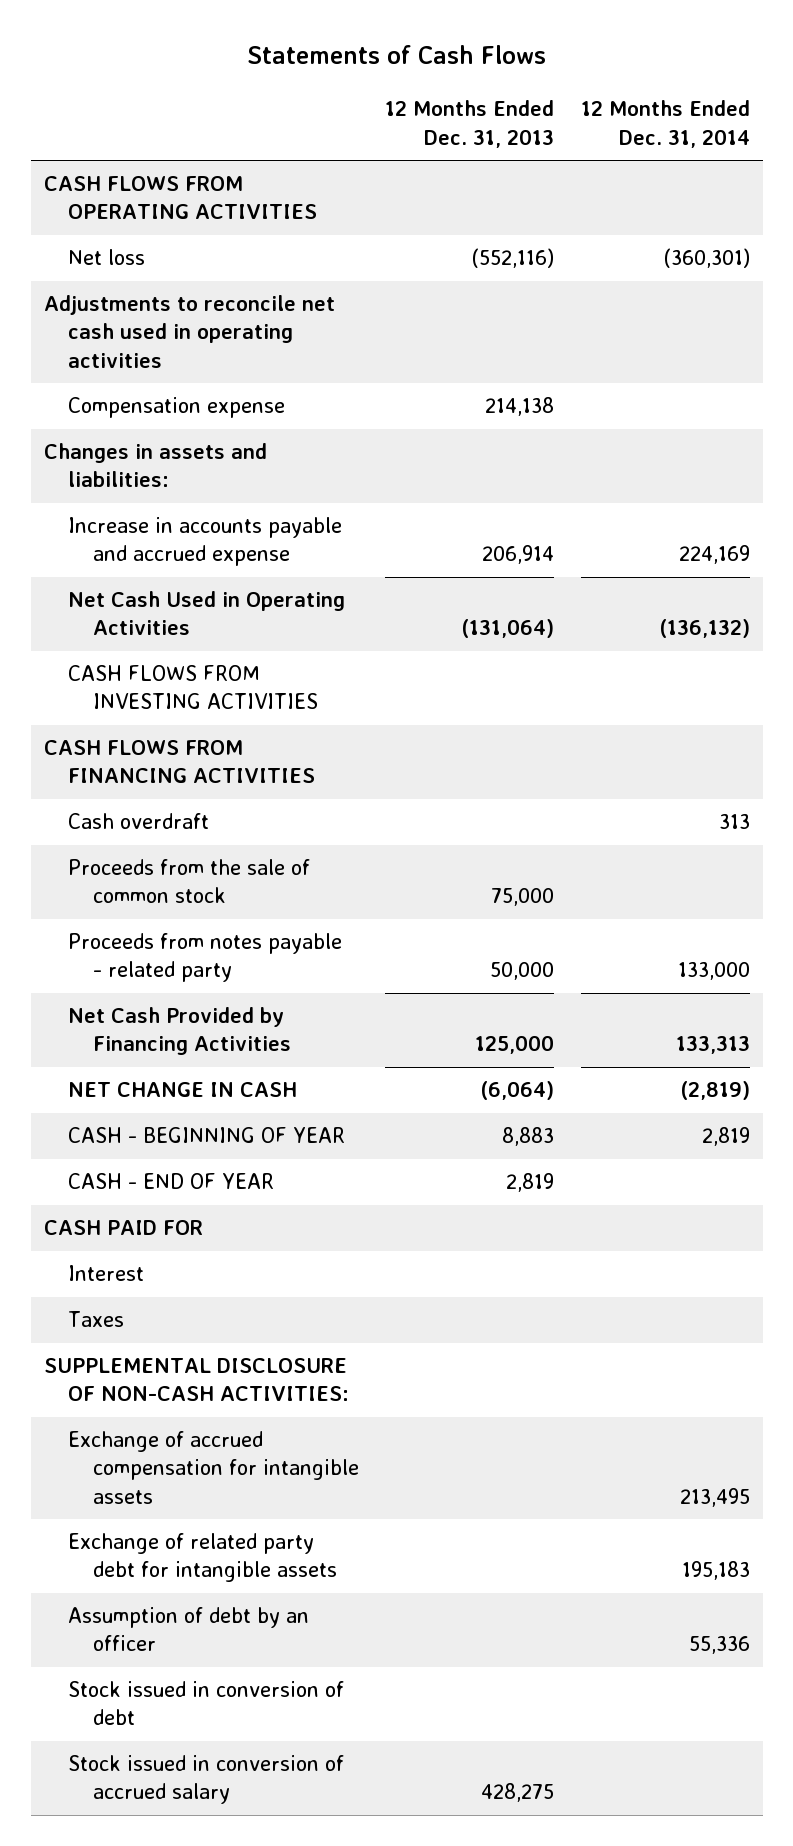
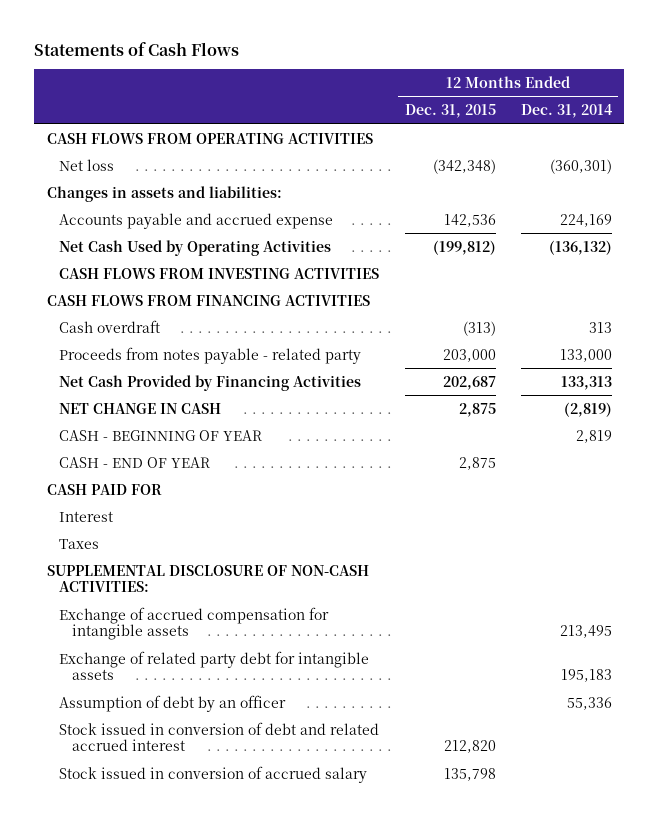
[385,100,555,148] 12 Months Ended Dec. 31, 2013 -> none
none -> [404,104,496,119] Dec. 31, 2015
[43,295,335,368] Adjustments to reconcile net cash used in operating activities -> none
[68,397,286,419] Compensation expense -> none
[68,517,343,567] Increase in accounts payable and accrued expense -> [59,212,334,229] Accounts payable and accrued expense
[68,591,346,636] Net Cash Used in Operating Activities -> [59,239,332,256] Net Cash Used by Operating Activities
[68,859,311,904] Proceeds from the sale of common stock -> none
[68,1681,345,1726] Stock issued in conversion of debt -> [59,721,380,752] Stock issued in conversion of debt and related accrued interest

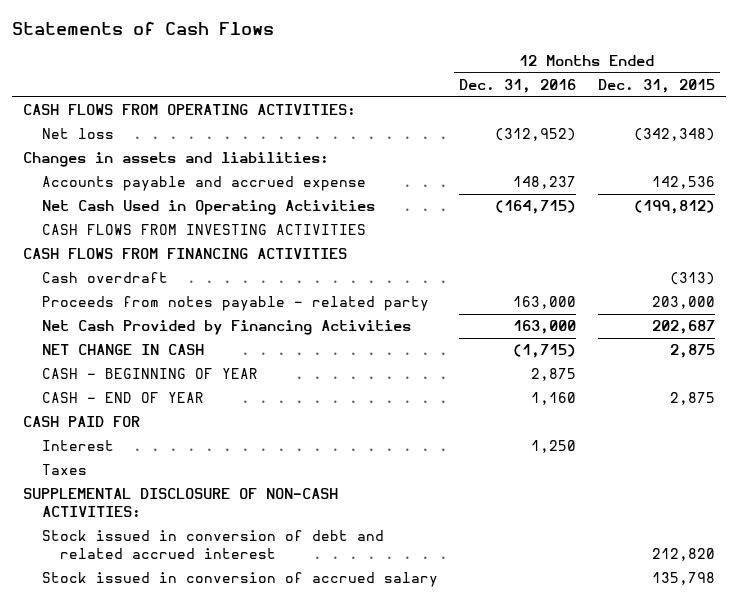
[520,104,612,119] Dec. 31, 2014 -> none
none -> [459,79,577,94] Dec. 31, 2016
[46,132,373,144] CASH FLOWS FROM OPERATING ACTIVITIES -> [23,104,357,116] CASH FLOWS FROM OPERATING ACTIVITIES:
[59,239,332,256] Net Cash Used by Operating Activities -> [41,200,375,216] Net Cash Used in Operating Activities
[59,606,330,641] Exchange of accrued compensation for intangible assets -> none
[59,650,370,681] Exchange of related party debt for intangible assets -> none
[59,694,287,712] Assumption of debt by an officer -> none

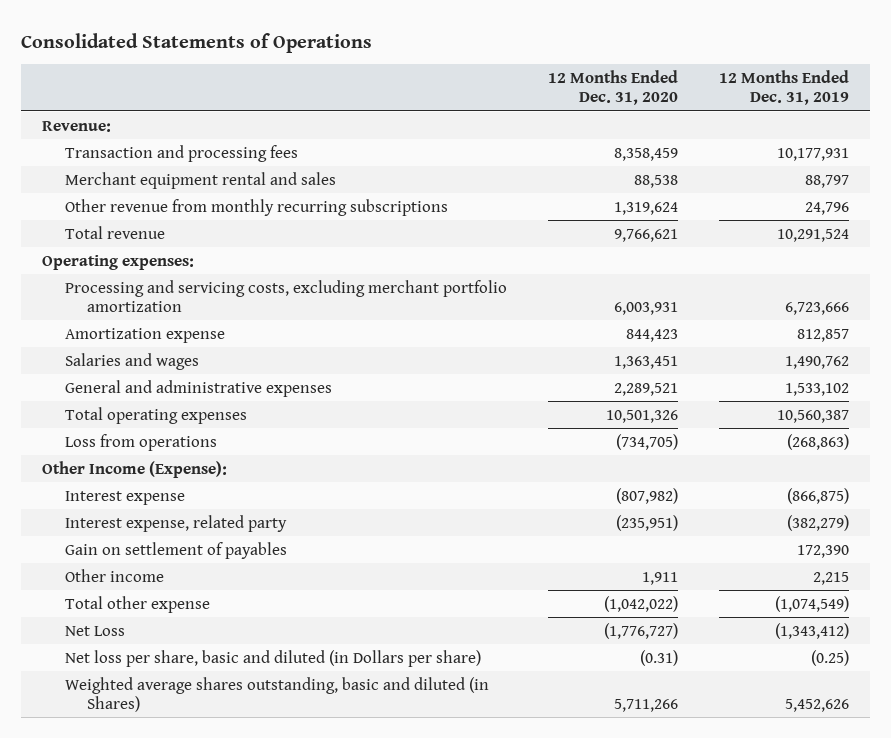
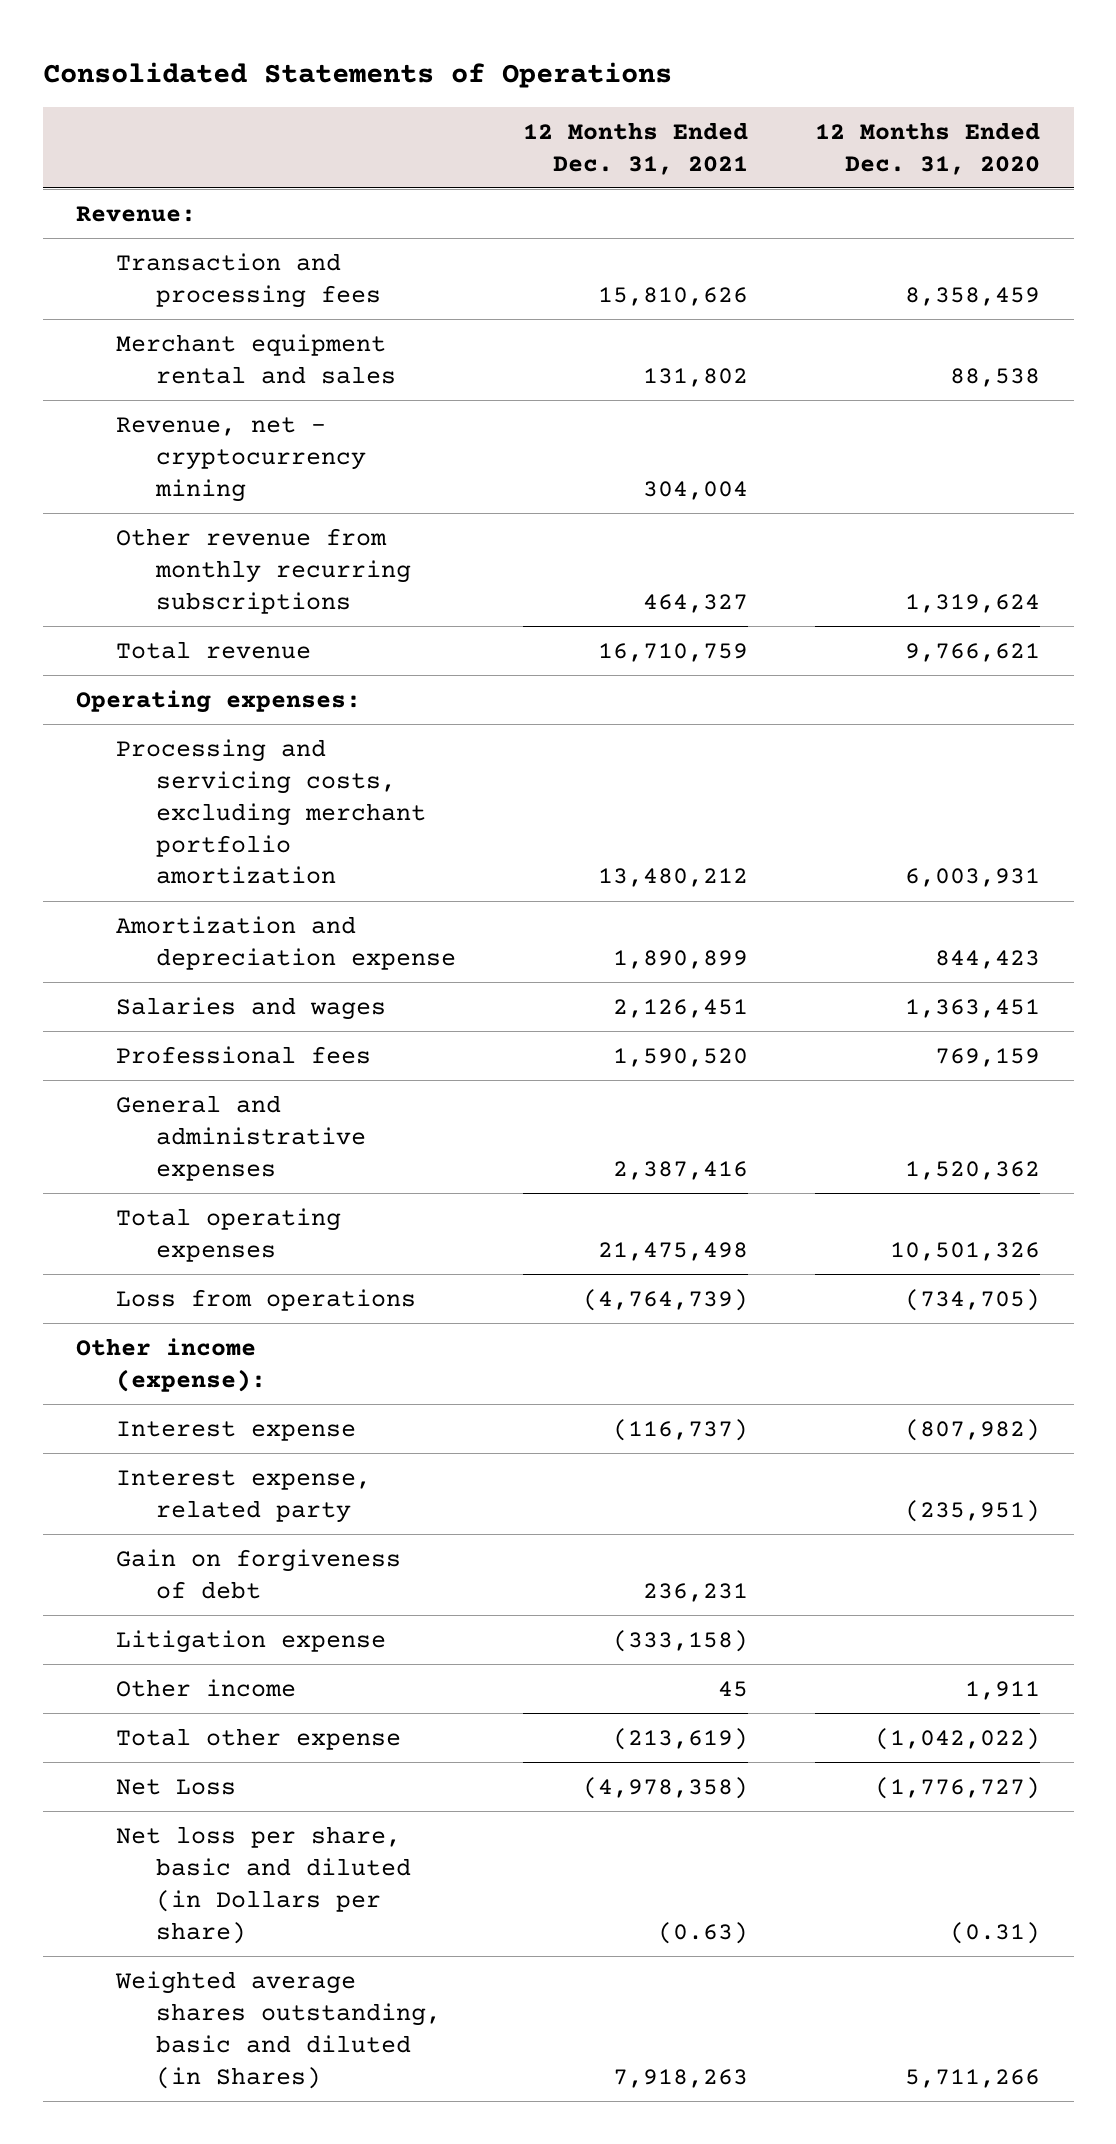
[718,69,849,106] 12 Months Ended Dec. 31, 2019 -> none
none -> [523,121,749,175] 12 Months Ended Dec. 31, 2021
none -> [116,416,367,502] Revenue, net - cryptocurrency mining
[64,327,225,343] Amortization expense -> [116,915,457,970] Amortization and depreciation expense
none -> [116,1045,372,1064] Professional fees
[613,382,678,396] 2,289,521 -> [905,1160,1041,1180] 1,520,362
[41,460,227,478] Other Income (Expense): -> [76,1337,267,1392] Other income (expense):
[64,541,287,559] Gain on settlement of payables -> none
none -> [116,1548,402,1599] Gain on forgiveness of debt
none -> [116,1629,387,1653] Litigation expense

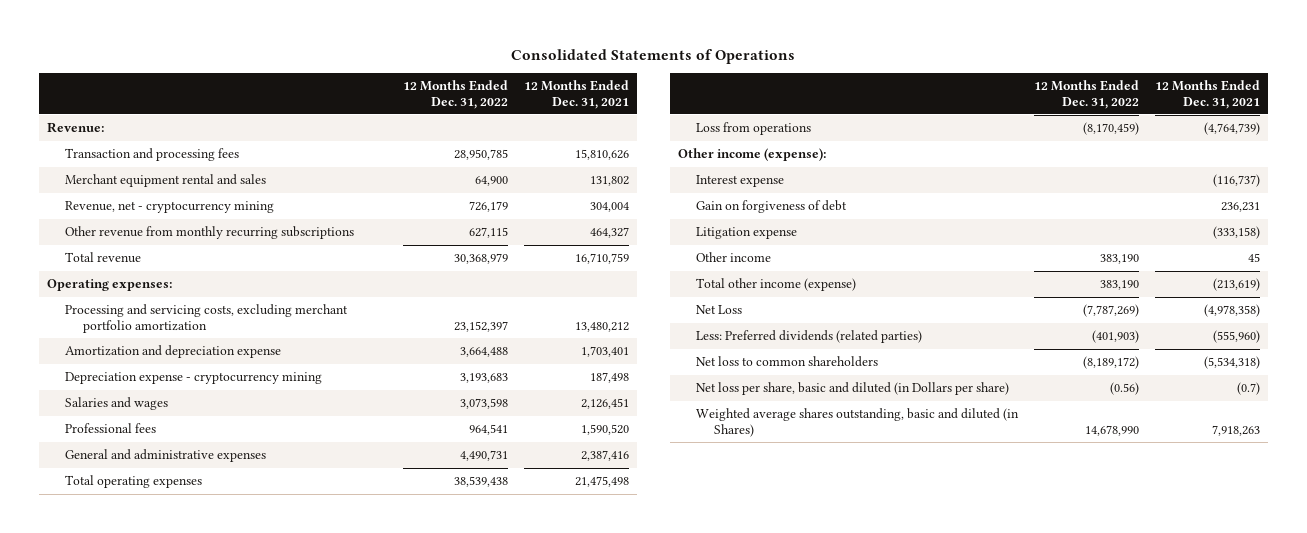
[815,121,1041,175] 12 Months Ended Dec. 31, 2020 -> none
none -> [402,80,508,109] 12 Months Ended Dec. 31, 2022
[613,949,749,969] 1,890,899 -> [580,346,629,358] 1,703,401
none -> [64,372,322,385] Depreciation expense - cryptocurrency mining
[116,1469,372,1523] Interest expense, related party -> none
[116,1727,402,1750] Total other expense -> [696,278,857,292] Total other income (expense)
none -> [696,330,923,344] Less: Preferred dividends (related parties)
none -> [696,356,879,368] Net loss to common shareholders
[658,1921,749,1944] (0.63) -> [1236,382,1260,396] (0.7)

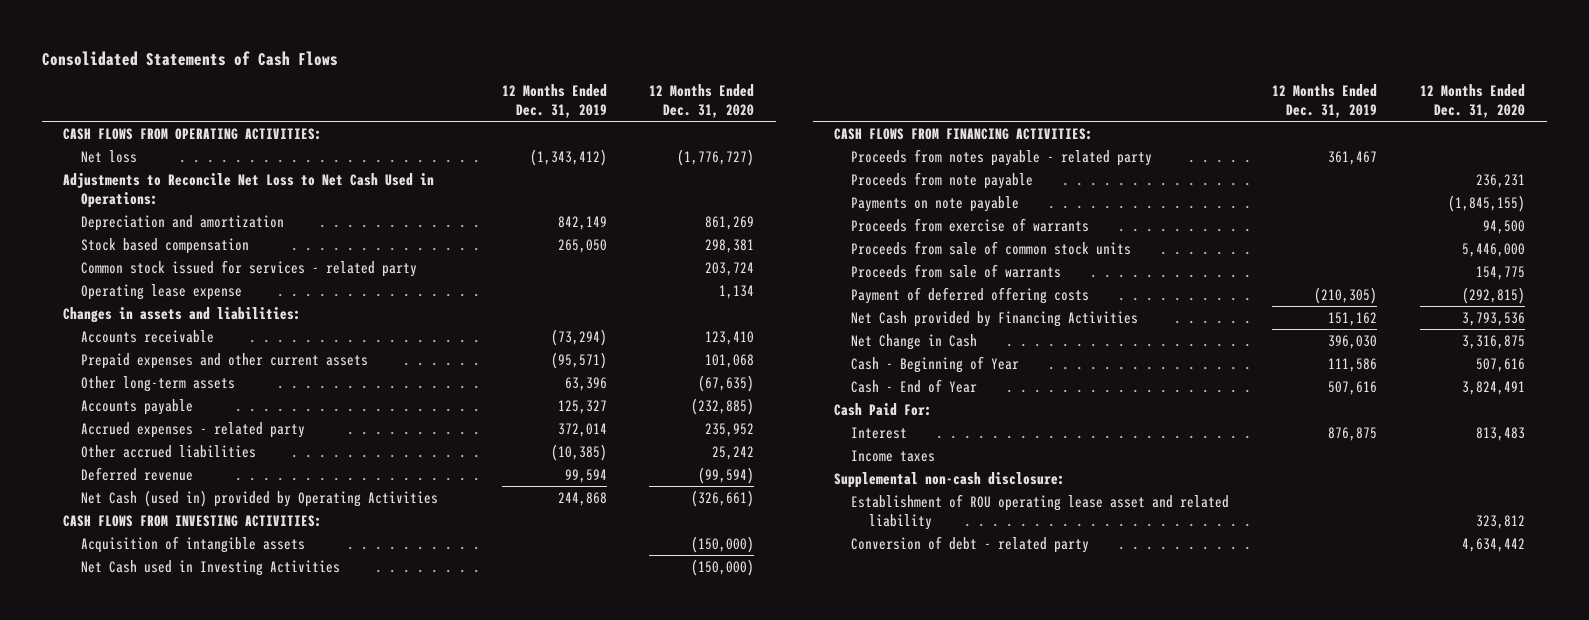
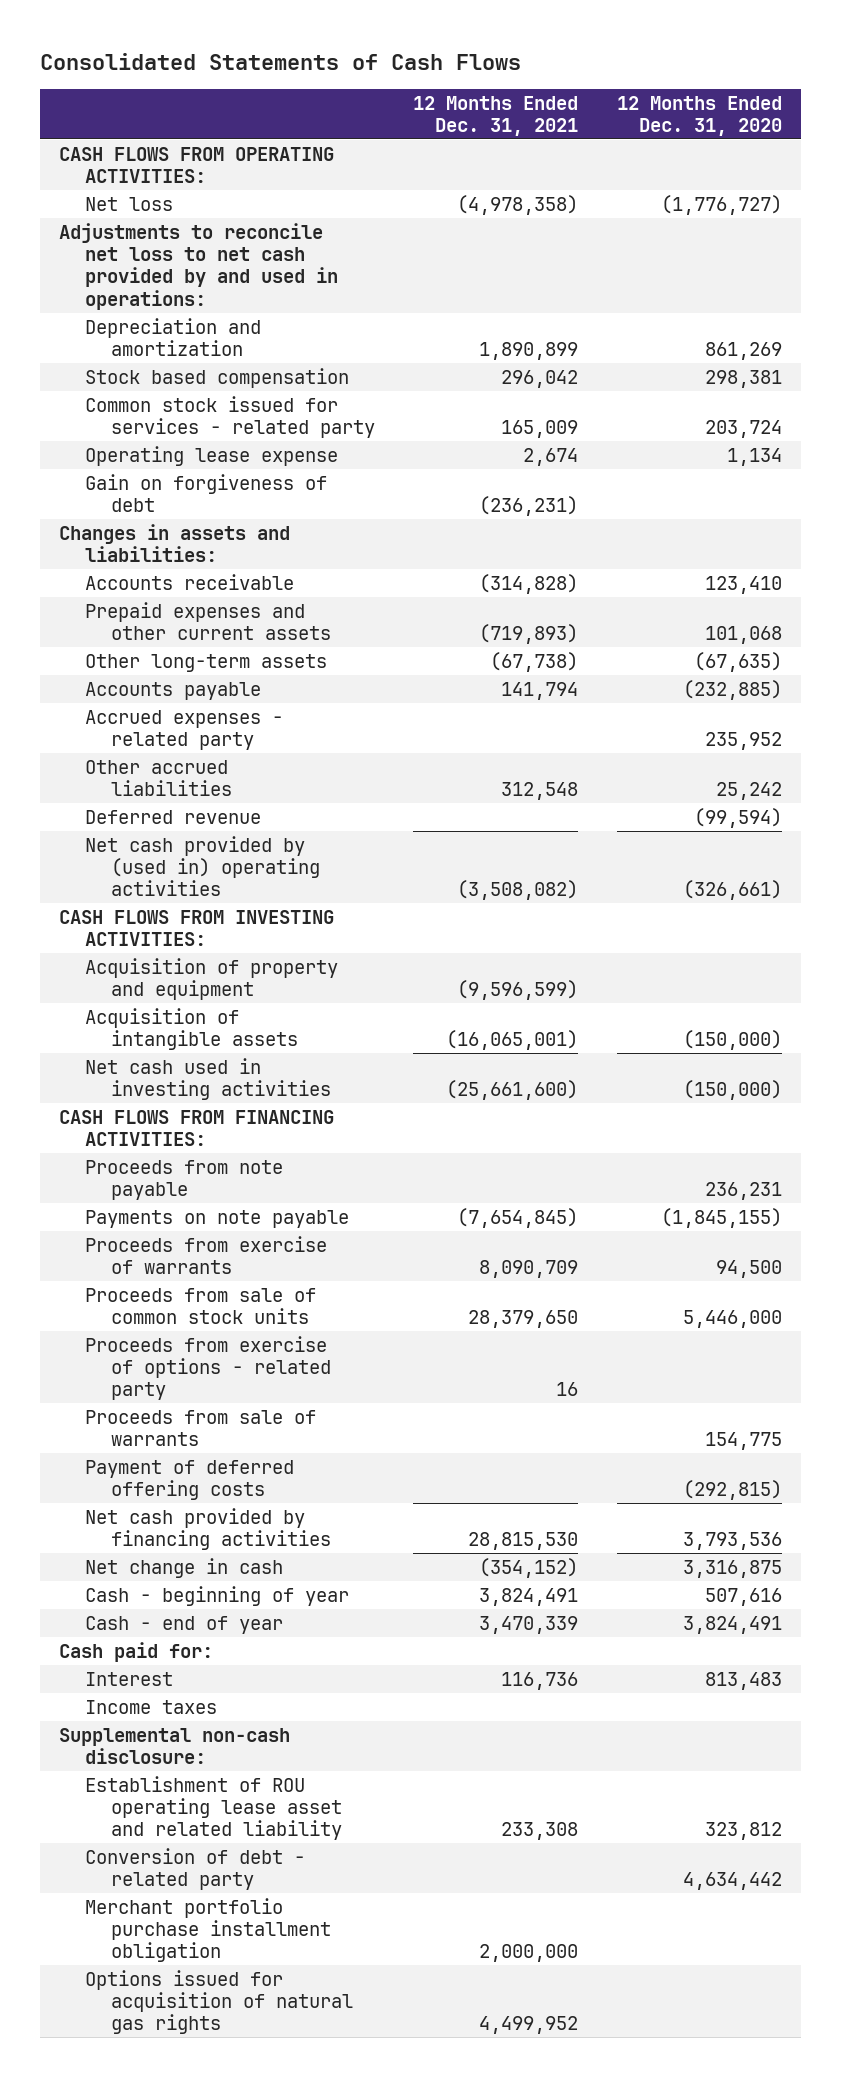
[501,84,607,119] 12 Months Ended Dec. 31, 2019 -> none
none -> [413,95,579,136] 12 Months Ended Dec. 31, 2021
[63,172,435,208] Adjustments to Reconcile Net Loss to Net Cash Used in Operations: -> [59,222,338,310] Adjustments to reconcile net loss to net cash provided by and used in operations:
none -> [84,473,327,513] Gain on forgiveness of debt
[80,489,438,507] Net Cash (used in) provided by Operating Activities -> [84,835,320,897] Net cash provided by (used in) operating activities
none -> [84,957,338,1001] Acquisition of property and equipment
[80,559,340,576] Net Cash used in Investing Activities -> [84,1057,331,1101] Net cash used in investing activities
[851,148,1153,166] Proceeds from notes payable - related party -> none
none -> [84,1335,331,1401] Proceeds from exercise of options - related party
[851,310,1139,327] Net Cash provided by Financing Activities -> [84,1507,331,1551] Net cash provided by financing activities
[851,333,978,350] Net Change in Cash -> [84,1557,283,1578] Net change in cash
[851,355,1020,373] Cash - Beginning of Year -> [84,1585,349,1606] Cash - beginning of year
[851,378,978,393] Cash - End of Year -> [84,1615,283,1634] Cash - end of year
[834,402,933,416] Cash Paid For: -> [59,1641,214,1662] Cash paid for:
none -> [84,1897,331,1963] Merchant portfolio purchase installment obligation
none -> [84,1969,353,2035] Options issued for acquisition of natural gas rights

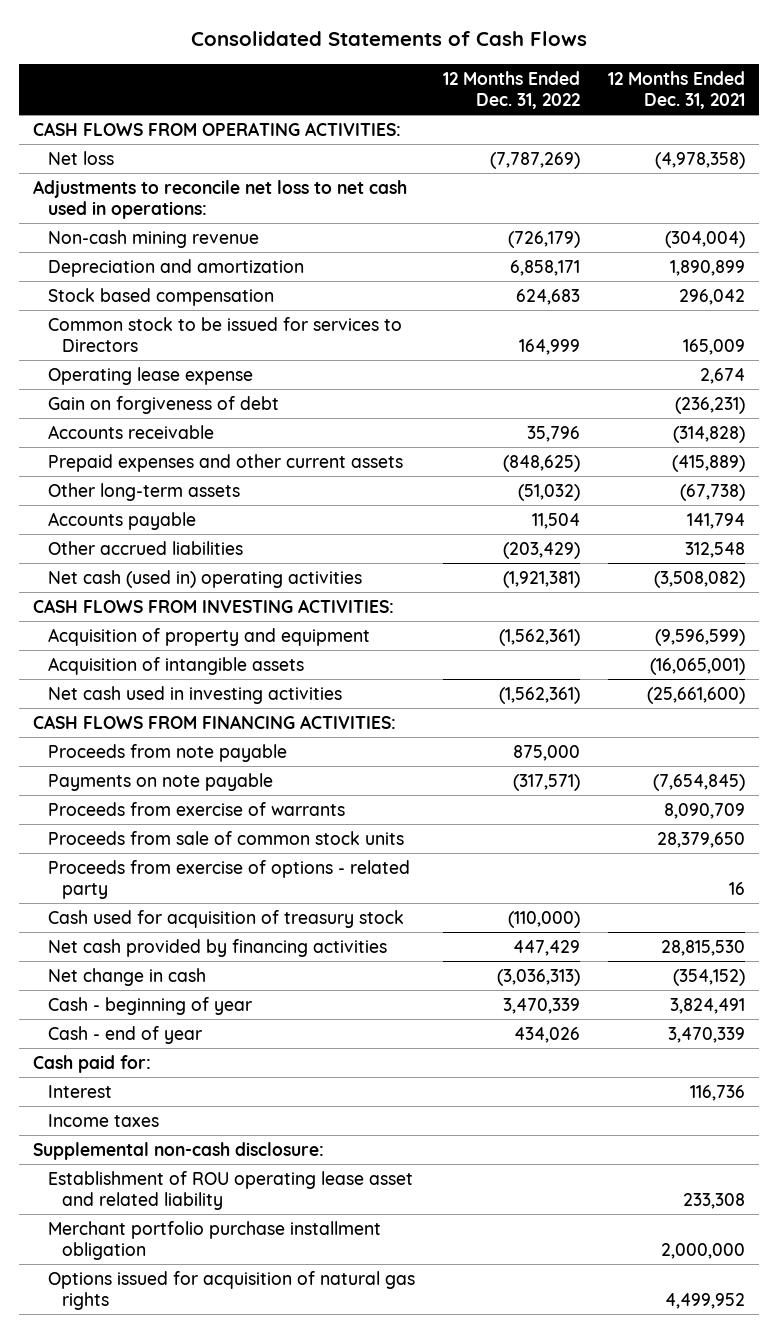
[616,95,782,136] 12 Months Ended Dec. 31, 2020 -> none
none -> [442,71,580,109] 12 Months Ended Dec. 31, 2022
[59,222,338,310] Adjustments to reconcile net loss to net cash provided by and used in operations: -> [33,179,408,219] Adjustments to reconcile net loss to net cash used in operations:
none -> [47,229,259,248] Non-cash mining revenue
[84,395,375,439] Common stock issued for services - related party -> [47,316,402,352] Common stock to be issued for services to Directors
[59,523,291,563] Changes in assets and liabilities: -> none
[479,624,579,645] (719,893) -> [672,454,746,472] (415,889)
[84,709,283,751] Accrued expenses - related party -> none
[84,809,261,824] Deferred revenue -> none
[84,835,320,897] Net cash provided by (used in) operating activities -> [47,569,362,588] Net cash (used in) operating activities
[84,1409,316,1447] Proceeds from sale of warrants -> none
[84,1459,294,1501] Payment of deferred offering costs -> none
none -> [47,909,404,928] Cash used for acquisition of treasury stock
[84,1847,305,1891] Conversion of debt - related party -> none

